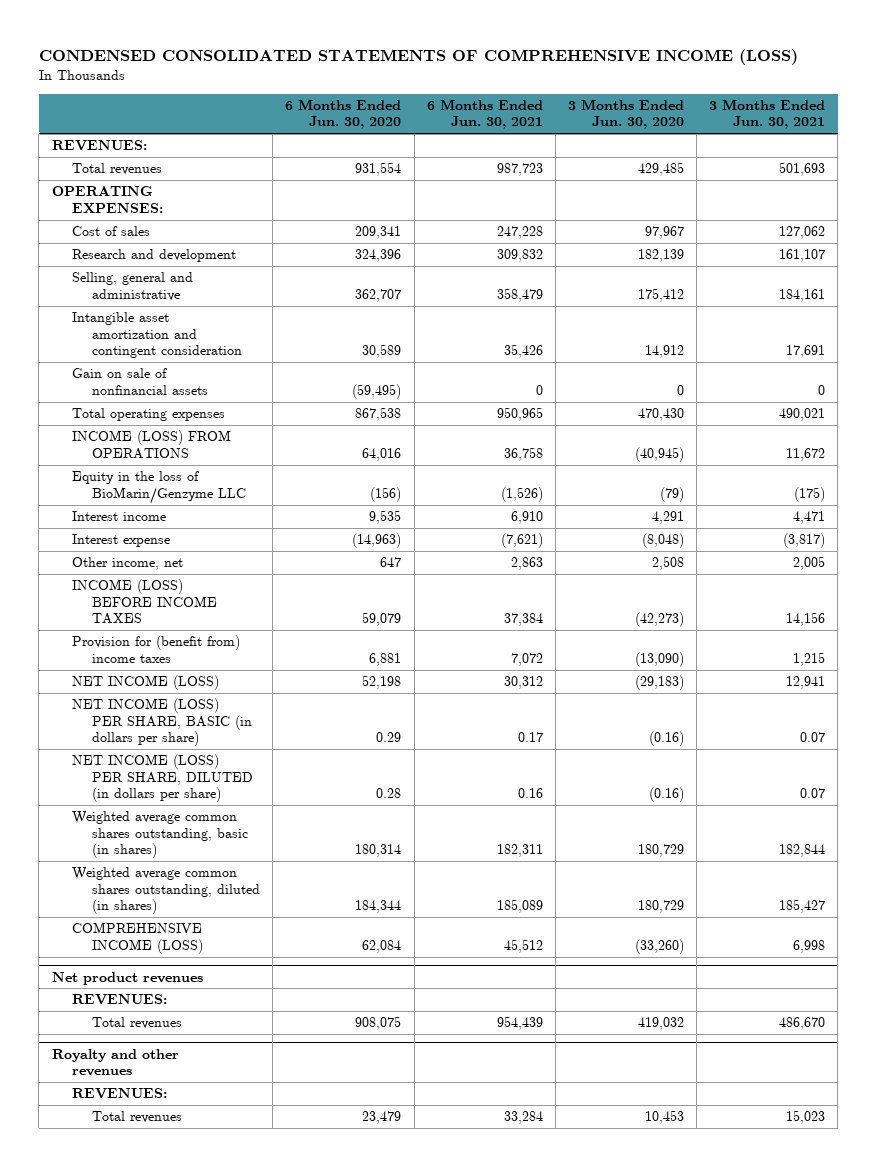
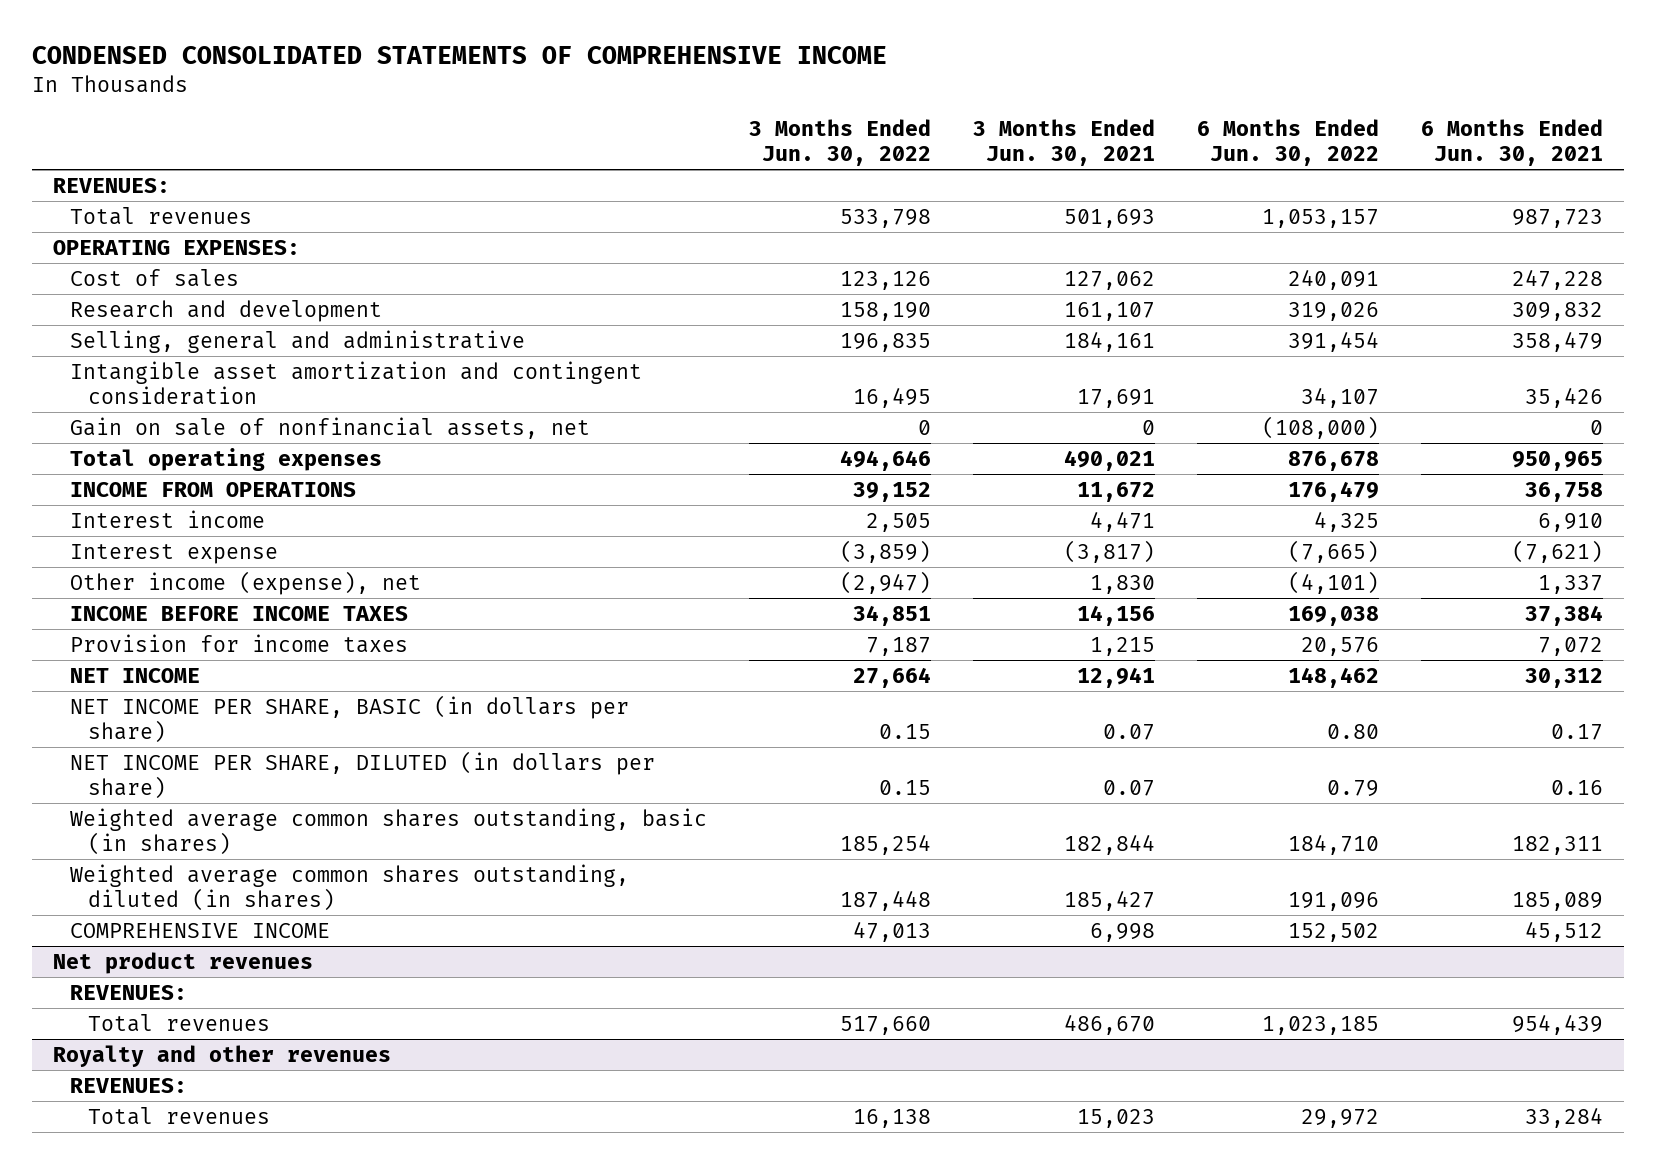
[38,48,798,65] CONDENSED CONSOLIDATED STATEMENTS OF COMPREHENSIVE INCOME (LOSS) -> [31,46,887,65] CONDENSED CONSOLIDATED STATEMENTS OF COMPREHENSIVE INCOME
[285,98,402,130] 6 Months Ended Jun. 30, 2020 -> none
[567,98,684,130] 3 Months Ended Jun. 30, 2020 -> none
none -> [749,119,932,166] 3 Months Ended Jun. 30, 2022
none -> [1196,119,1379,166] 6 Months Ended Jun. 30, 2022
[71,368,209,395] Gain on sale of nonfinancial assets -> [70,416,591,439] Gain on sale of nonfinancial assets, net
[71,471,247,504] Equity in the loss of BioMarin/Genzyme LLC -> none
[71,430,231,459] INCOME (LOSS) FROM OPERATIONS -> [70,481,357,497] INCOME FROM OPERATIONS
[71,557,183,571] Other income, net -> [70,570,422,595] Other income (expense), net
[510,557,543,571] 2,863 -> [1537,574,1603,594] 1,337
[793,556,826,571] 2,005 -> [1090,574,1156,594] 1,830
[71,579,218,625] INCOME (LOSS) BEFORE INCOME TAXES -> [70,605,409,621] INCOME BEFORE INCOME TAXES
[71,635,240,663] Provision for (benefit from) income taxes -> [70,633,409,653] Provision for income taxes
[71,675,219,691] NET INCOME (LOSS) -> [70,667,201,683] NET INCOME
[71,698,253,747] NET INCOME (LOSS) PER SHARE, BASIC (in dollars per share) -> [70,694,630,743] NET INCOME PER SHARE, BASIC (in dollars per share)
[71,754,254,803] NET INCOME (LOSS) PER SHARE, DILUTED (in dollars per share) -> [70,750,656,799] NET INCOME PER SHARE, DILUTED (in dollars per share)
[71,922,204,954] COMPREHENSIVE INCOME (LOSS) -> [70,922,331,938] COMPREHENSIVE INCOME

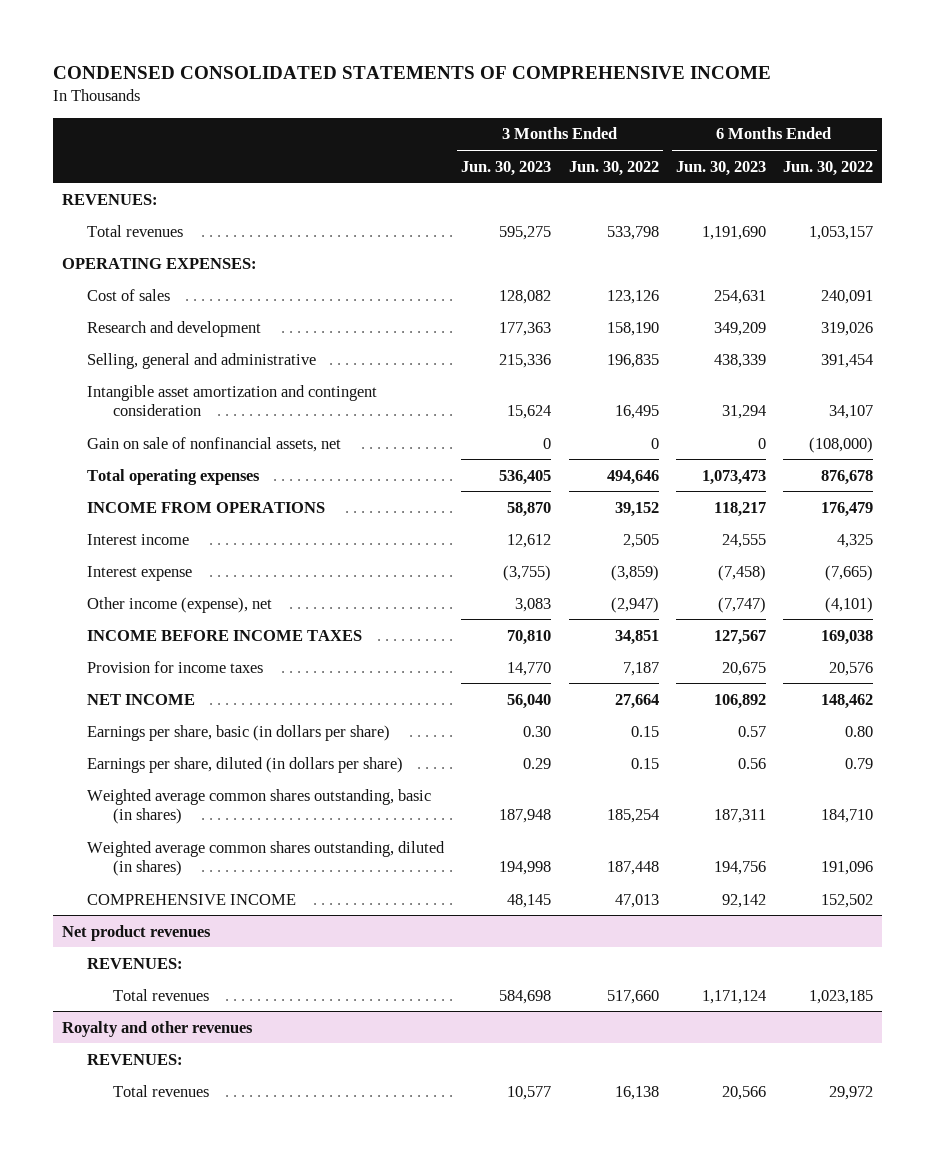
[973,119,1156,166] 3 Months Ended Jun. 30, 2021 -> none
[1420,119,1603,166] 6 Months Ended Jun. 30, 2021 -> none
none -> [461,160,552,176] Jun. 30, 2023
none -> [675,160,766,176] Jun. 30, 2023
[70,694,630,743] NET INCOME PER SHARE, BASIC (in dollars per share) -> [87,724,391,741] Earnings per share, basic (in dollars per share)
[70,750,656,799] NET INCOME PER SHARE, DILUTED (in dollars per share) -> [87,756,404,773] Earnings per share, diluted (in dollars per share)

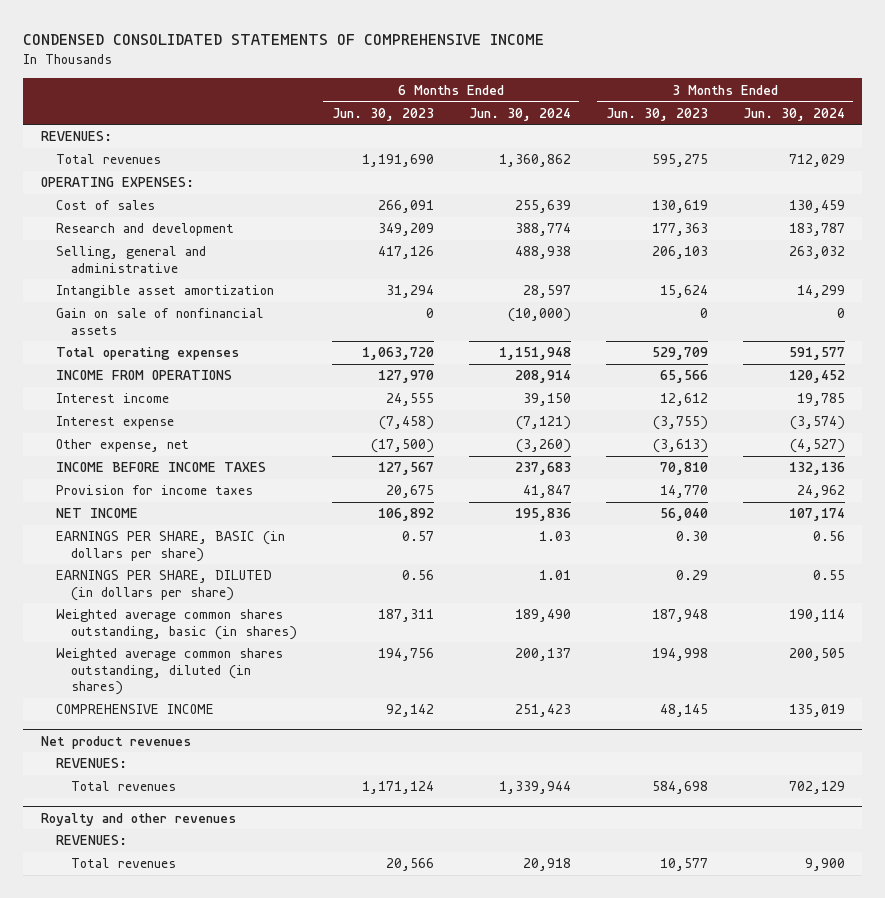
[568,160,659,176] Jun. 30, 2022 -> none
[783,160,874,176] Jun. 30, 2022 -> none
none -> [468,107,571,121] Jun. 30, 2024
none -> [742,107,845,121] Jun. 30, 2024
[499,289,552,304] 128,082 -> [651,200,708,214] 130,619
[713,289,766,304] 254,631 -> [377,200,434,214] 266,091
[499,353,552,368] 215,336 -> [651,246,708,260] 206,103
[713,353,766,368] 438,339 -> [377,246,434,260] 417,126
[87,384,378,417] Intangible asset amortization and contingent consideration -> [55,285,274,299] Intangible asset amortization
[87,436,342,452] Gain on sale of nonfinancial assets, net -> [55,308,264,335] Gain on sale of nonfinancial assets
[499,469,552,485] 536,405 -> [651,347,708,361] 529,709
[701,469,766,485] 1,073,473 -> [361,347,434,361] 1,063,720
[507,501,552,517] 58,870 -> [659,370,708,384] 65,566
[713,501,766,517] 118,217 -> [377,370,434,384] 127,970
[87,596,273,613] Other income (expense), net -> [55,439,189,453] Other expense, net
[515,597,552,612] 3,083 -> [652,439,708,454] (3,613)
[717,596,766,613] (7,747) -> [370,439,434,454] (17,500)
[87,724,391,741] Earnings per share, basic (in dollars per share) -> [55,531,285,562] EARNINGS PER SHARE, BASIC (in dollars per share)
[87,756,404,773] Earnings per share, diluted (in dollars per share) -> [55,570,272,601] EARNINGS PER SHARE, DILUTED (in dollars per share)

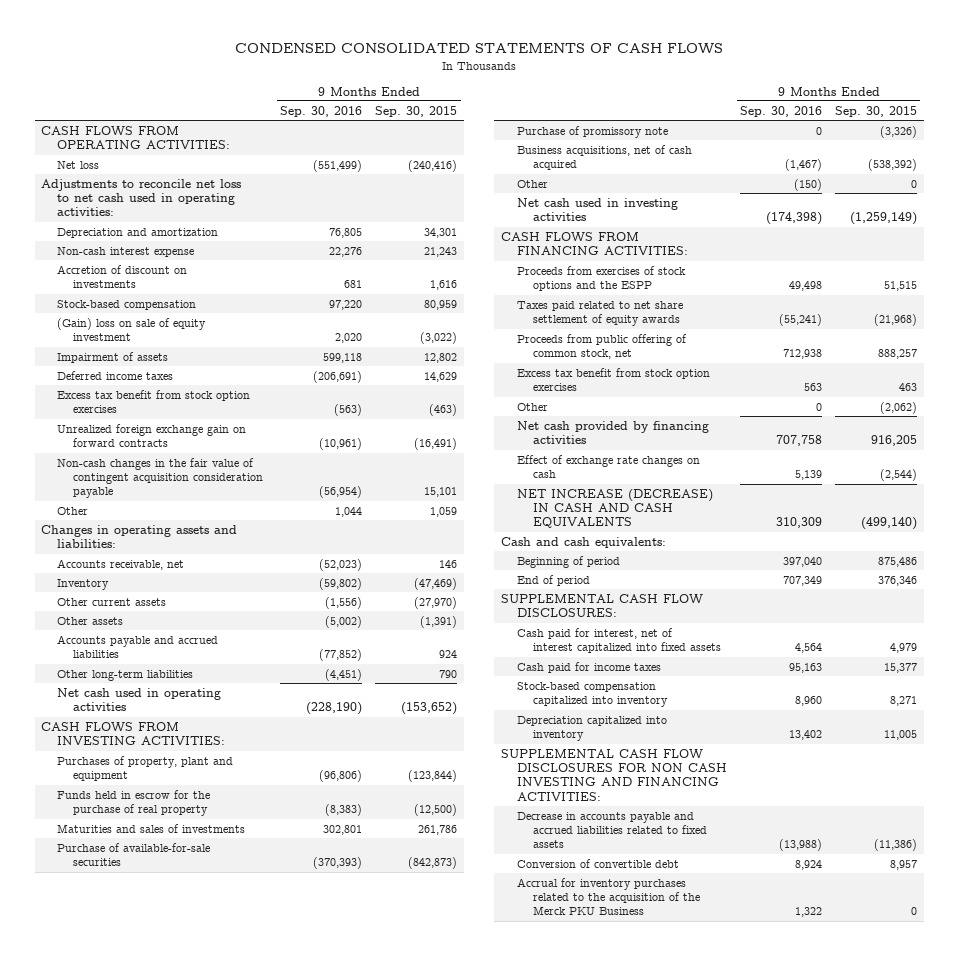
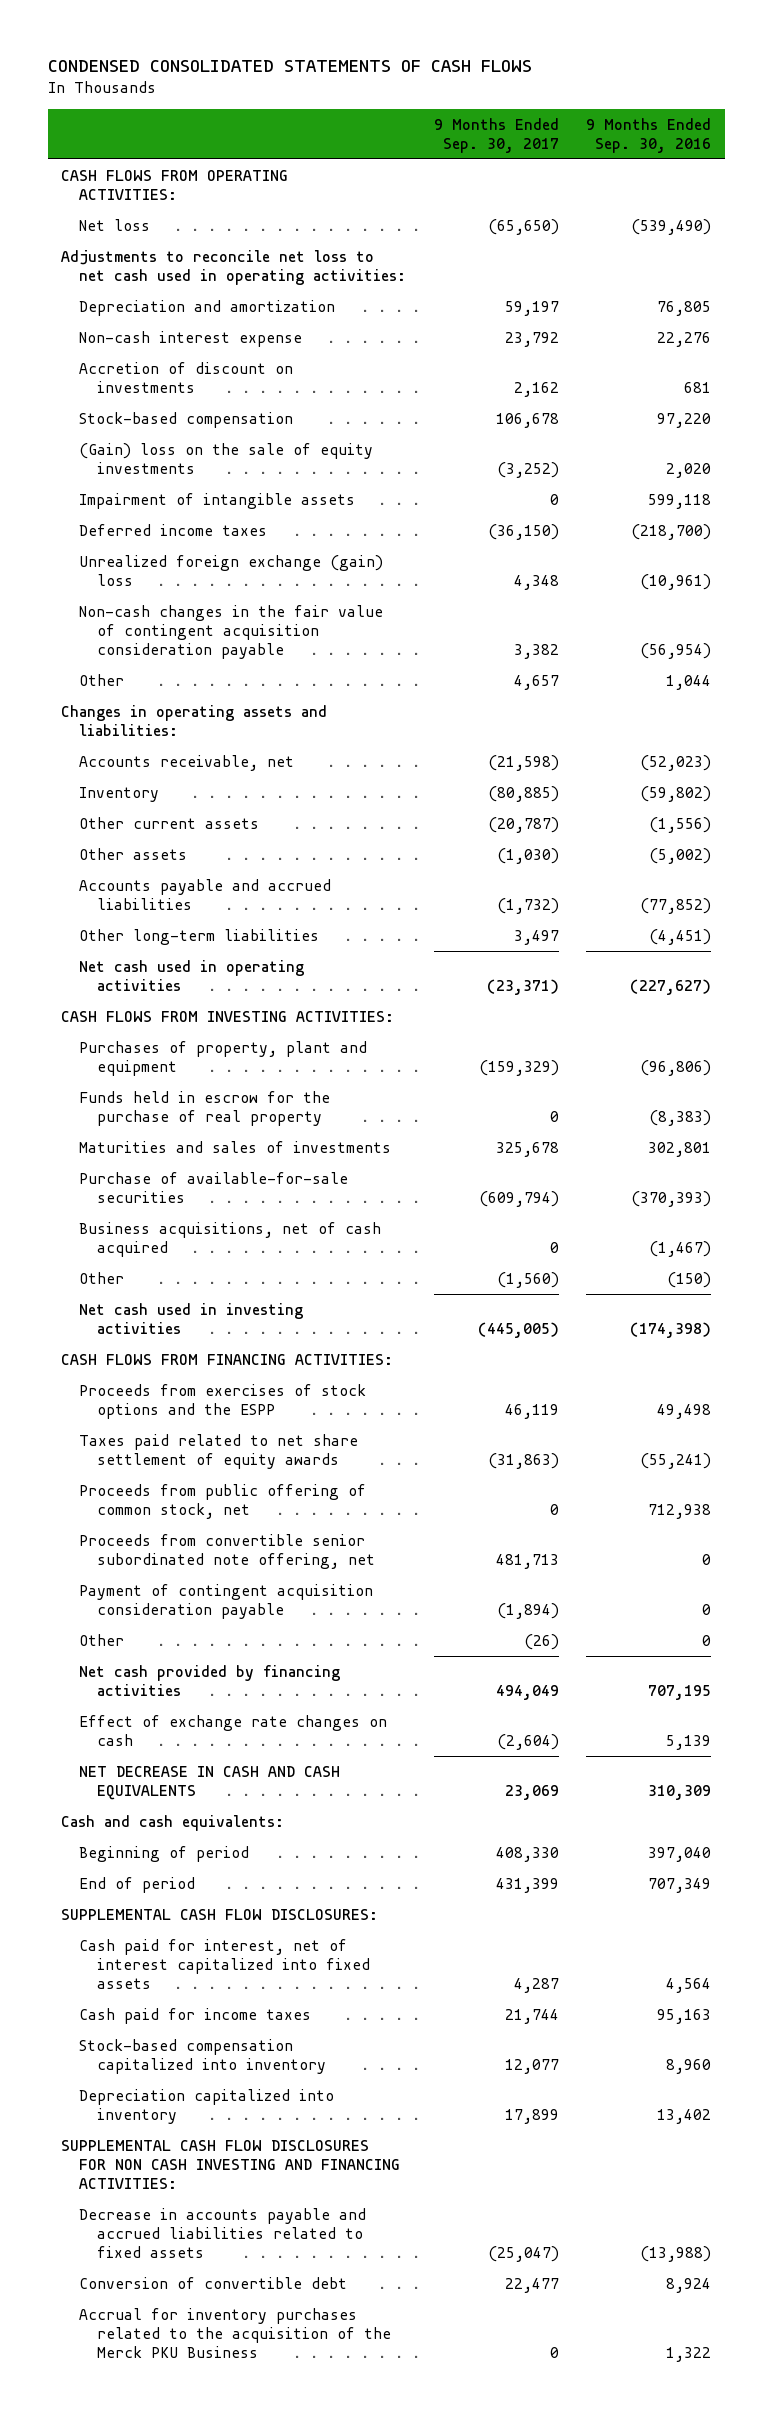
[375,105,458,117] Sep. 30, 2015 -> none
none -> [433,117,559,153] 9 Months Ended Sep. 30, 2017
[313,159,363,172] (551,499) -> [631,218,712,235] (539,490)
[57,389,251,414] Excess tax benefit from stock option exercises -> none
[57,317,207,342] (Gain) loss on sale of equity investment -> [79,442,374,475] (Gain) loss on the sale of equity investments
[57,351,169,363] Impairment of assets -> [79,492,356,509] Impairment of intangible assets
[313,370,363,383] (206,691) -> [631,523,712,540] (218,700)
[57,423,247,448] Unrealized foreign exchange gain on forward contracts -> [79,554,384,587] Unrealized foreign exchange (gain) loss
[306,702,363,716] (228,190) -> [630,979,712,996] (227,627)
[516,125,668,138] Purchase of promissory note -> none
[516,367,710,392] Excess tax benefit from stock option exercises -> none
none -> [79,1533,375,1570] Proceeds from convertible senior subordinated note offering, net
none -> [79,1583,374,1620] Payment of contingent acquisition consideration payable
[775,435,822,447] 707,758 -> [648,1685,712,1701] 707,195
[516,488,713,529] NET INCREASE (DECREASE) IN CASH AND CASH EQUIVALENTS -> [79,1765,341,1801] NET DECREASE IN CASH AND CASH EQUIVALENTS

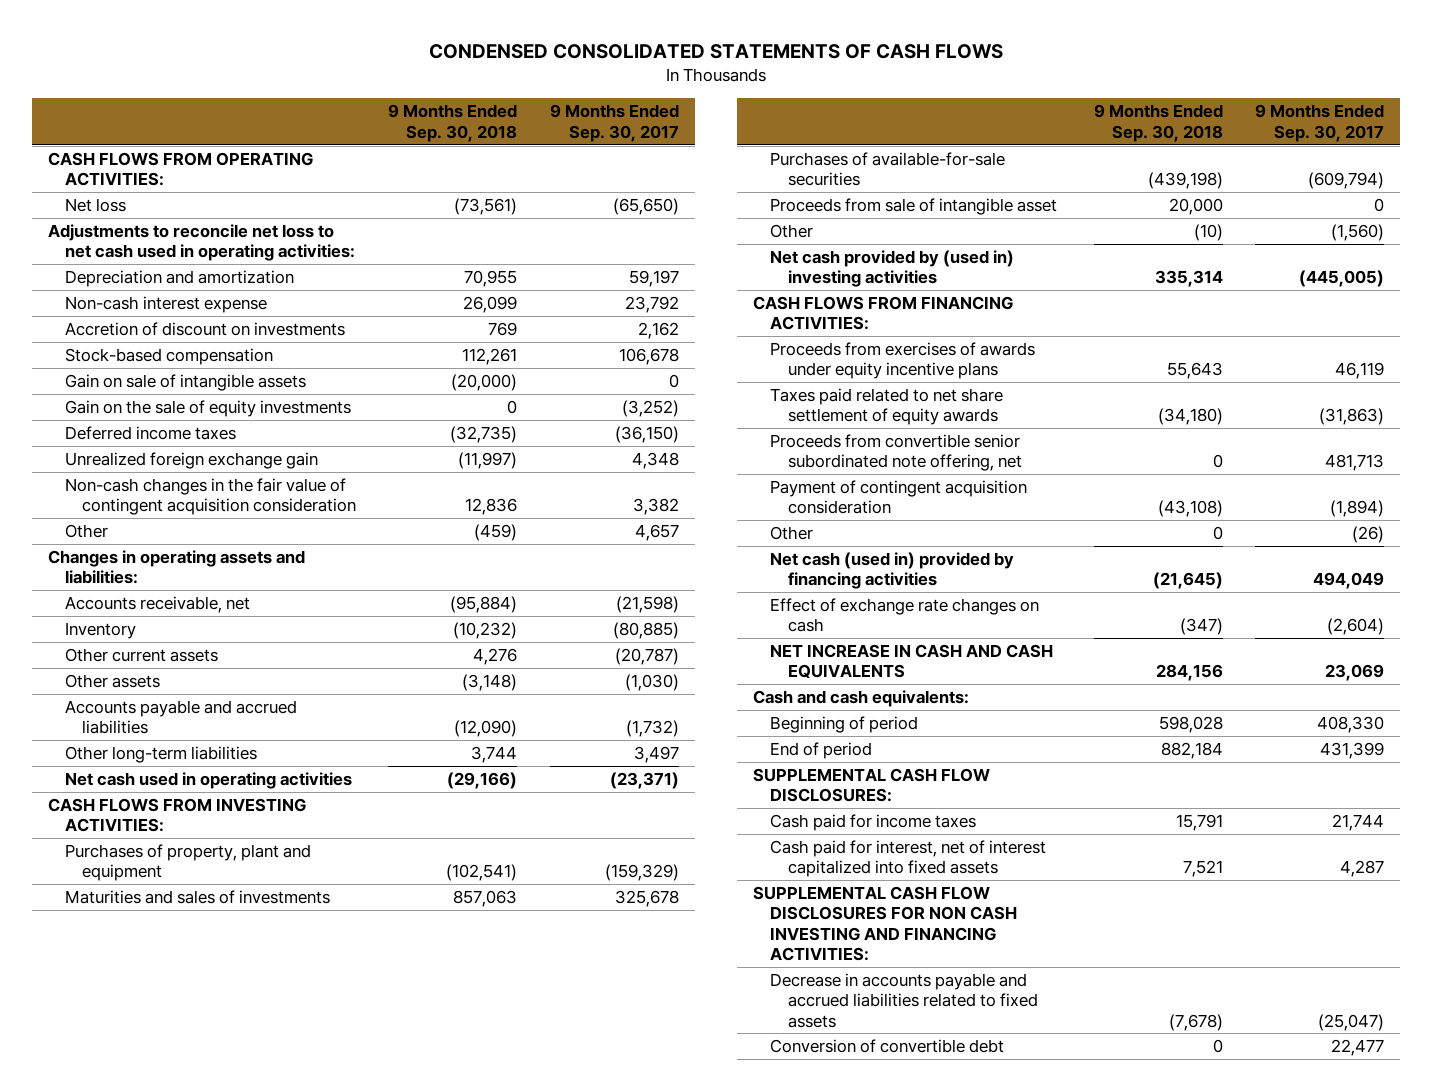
[586,117,712,153] 9 Months Ended Sep. 30, 2016 -> none
none -> [388,104,518,142] 9 Months Ended Sep. 30, 2018
[79,492,356,509] Impairment of intangible assets -> none
none -> [64,373,306,391] Gain on sale of intangible assets
[79,442,374,475] (Gain) loss on the sale of equity investments -> [64,399,351,417] Gain on the sale of equity investments
[79,554,384,587] Unrealized foreign exchange (gain) loss -> [64,451,318,469] Unrealized foreign exchange gain
[79,604,384,660] Non-cash changes in the fair value of contingent acquisition consideration payable -> [64,477,356,516] Non-cash changes in the fair value of contingent acquisition consideration
[79,1090,331,1127] Funds held in escrow for the purchase of real property -> none
[79,1221,382,1258] Business acquisitions, net of cash acquired -> none
[79,1171,349,1204] Purchase of available-for-sale securities -> [770,151,1006,187] Purchases of available-for-sale securities
none -> [770,197,1058,215] Proceeds from sale of intangible asset
[79,1302,304,1335] Net cash used in investing activities -> [770,249,1015,288] Net cash provided by (used in) investing activities
[79,1383,367,1420] Proceeds from exercises of stock options and the ESPP -> [770,341,1036,380] Proceeds from exercises of awards under equity incentive plans
[79,1483,367,1520] Proceeds from public offering of common stock, net -> none
[79,1583,374,1620] Payment of contingent acquisition consideration payable -> [770,479,1028,515] Payment of contingent acquisition consideration
[79,1664,341,1697] Net cash provided by financing activities -> [770,551,1015,590] Net cash (used in) provided by financing activities
[79,1765,341,1801] NET DECREASE IN CASH AND CASH EQUIVALENTS -> [770,643,1054,679] NET INCREASE IN CASH AND CASH EQUIVALENTS
[79,2038,326,2075] Stock-based compensation capitalized into inventory -> none
[79,2088,335,2125] Depreciation capitalized into inventory -> none
[79,1938,370,1990] Cash paid for interest, net of interest capitalized into fixed assets -> [770,839,1047,878] Cash paid for interest, net of interest capitalized into fixed assets
[79,2307,391,2359] Accrual for inventory purchases related to the acquisition of the Merck PKU Business -> none

